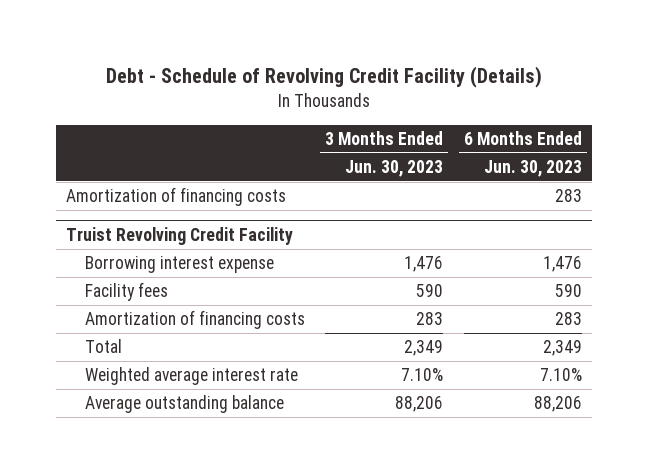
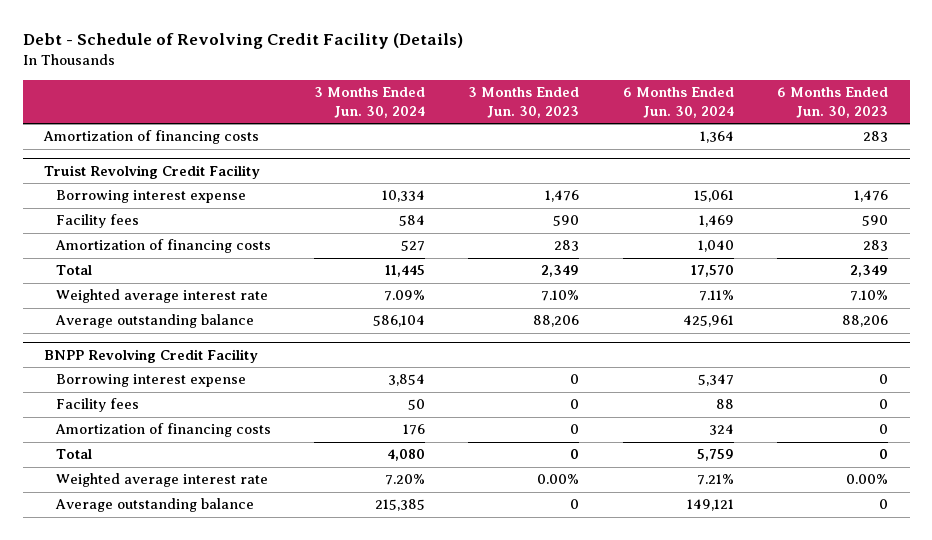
none -> [313,87,425,119] 3 Months Ended Jun. 30, 2024
none -> [622,87,734,119] 6 Months Ended Jun. 30, 2024
none -> [44,348,259,363] BNPP Revolving Credit Facility
none -> [55,374,246,388] Borrowing interest expense
none -> [55,398,139,413] Facility fees
none -> [54,423,271,438] Amortization of financing costs
none -> [55,449,92,460] Total
none -> [55,473,268,488] Weighted average interest rate
none -> [54,498,254,513] Average outstanding balance

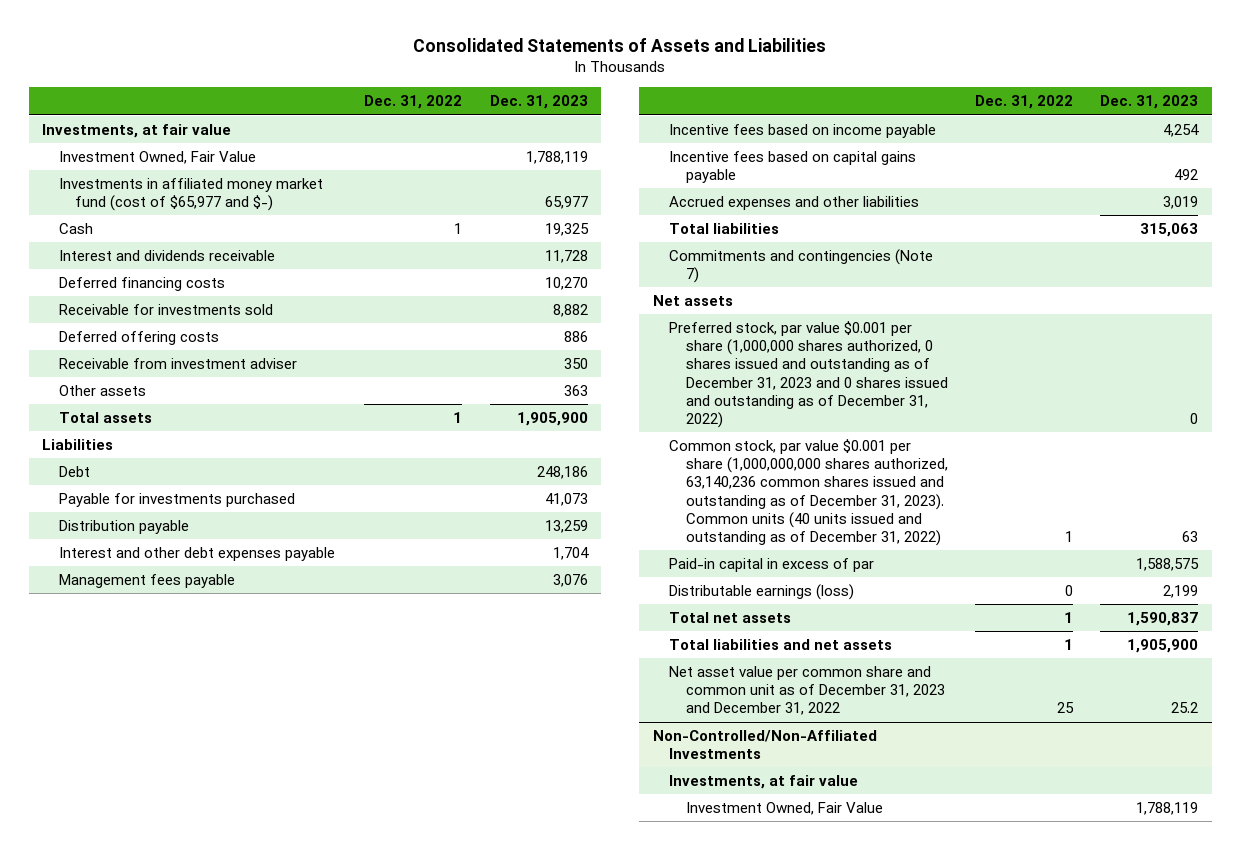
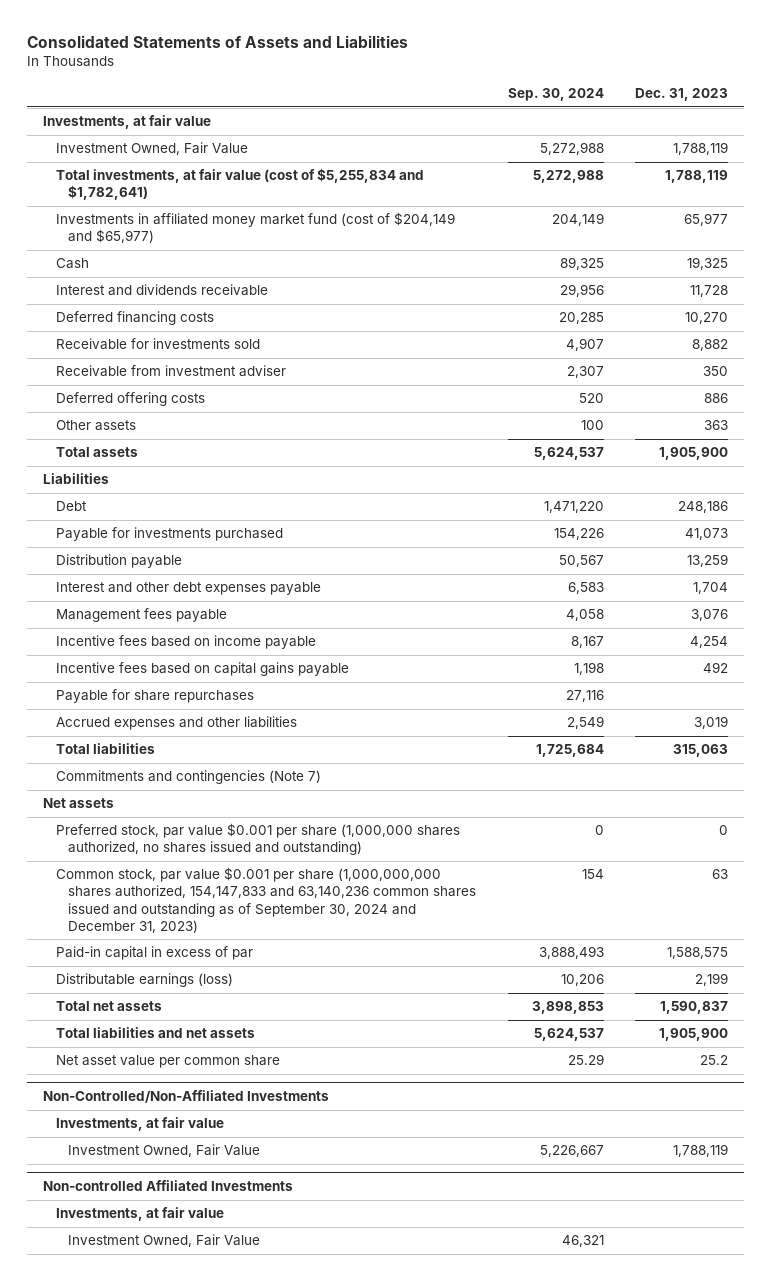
[364,95,463,110] Dec. 31, 2022 -> none
none -> [507,88,604,102] Sep. 30, 2024
none -> [55,168,424,201] Total investments, at fair value (cost of $5,255,834 and $1,782,641)
[58,177,323,212] Investments in affiliated money market fund (cost of $65,977 and $-) -> [55,212,455,244] Investments in affiliated money market fund (cost of $204,149 and $65,977)
[58,330,219,345] Deferred offering costs -> [55,392,205,407] Deferred offering costs
none -> [55,689,254,704] Payable for share repurchases
[669,320,948,429] Preferred stock, par value $0.001 per share (1,000,000 shares authorized, 0 shares issued and outstanding as of December 31, 2023 and 0 shares issued and outstanding as of December 31, 2022) -> [55,823,460,856] Preferred stock, par value $0.001 per share (1,000,000 shares authorized, no shares issued and outstanding)
[669,438,948,547] Common stock, par value $0.001 per share (1,000,000,000 shares authorized, 63,140,236 common shares issued and outstanding as of December 31, 2023). Common units (40 units issued and outstanding as of December 31, 2022) -> [55,867,477,933] Common stock, par value $0.001 per share (1,000,000,000 shares authorized, 154,147,833 and 63,140,236 common shares issued and outstanding as of September 30, 2024 and December 31, 2023)
[669,665,945,716] Net asset value per common share and common unit as of December 31, 2023 and December 31, 2022 -> [55,1055,280,1069] Net asset value per common share
none -> [43,1179,294,1191] Non-controlled Affiliated Investments
none -> [55,1207,224,1222] Investments, at fair value
none -> [68,1234,261,1248] Investment Owned, Fair Value

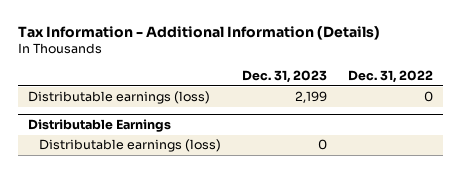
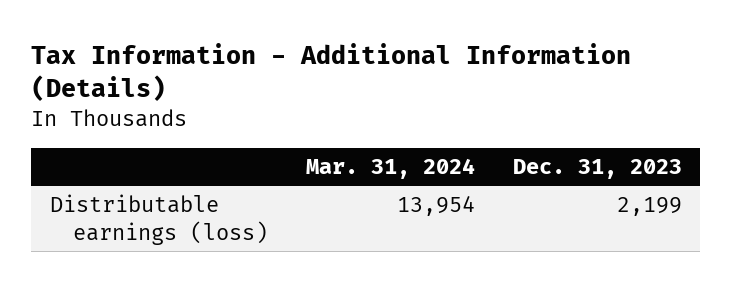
[347,70,433,84] Dec. 31, 2022 -> none
none -> [305,157,475,179] Mar. 31, 2024
[28,119,172,133] Distributable Earnings -> none
[39,139,222,153] Distributable earnings (loss) -> none

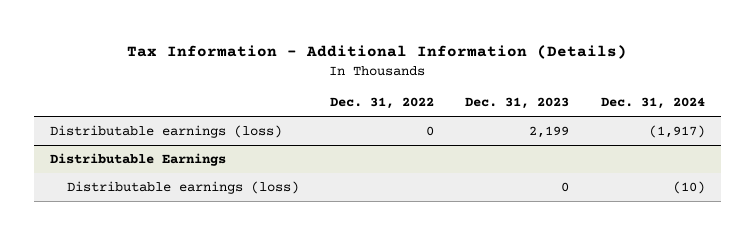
[305,157,475,179] Mar. 31, 2024 -> none
none -> [330,97,435,110] Dec. 31, 2022
none -> [600,97,705,110] Dec. 31, 2024
none -> [49,152,226,166] Distributable Earnings
none -> [66,180,299,194] Distributable earnings (loss)

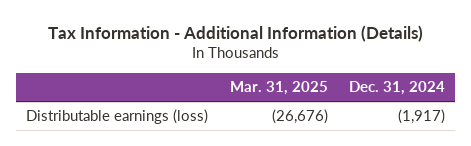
[330,97,435,110] Dec. 31, 2022 -> none
[465,97,570,110] Dec. 31, 2023 -> none
none -> [229,81,328,96] Mar. 31, 2025
[49,152,226,166] Distributable Earnings -> none
[66,180,299,194] Distributable earnings (loss) -> none

